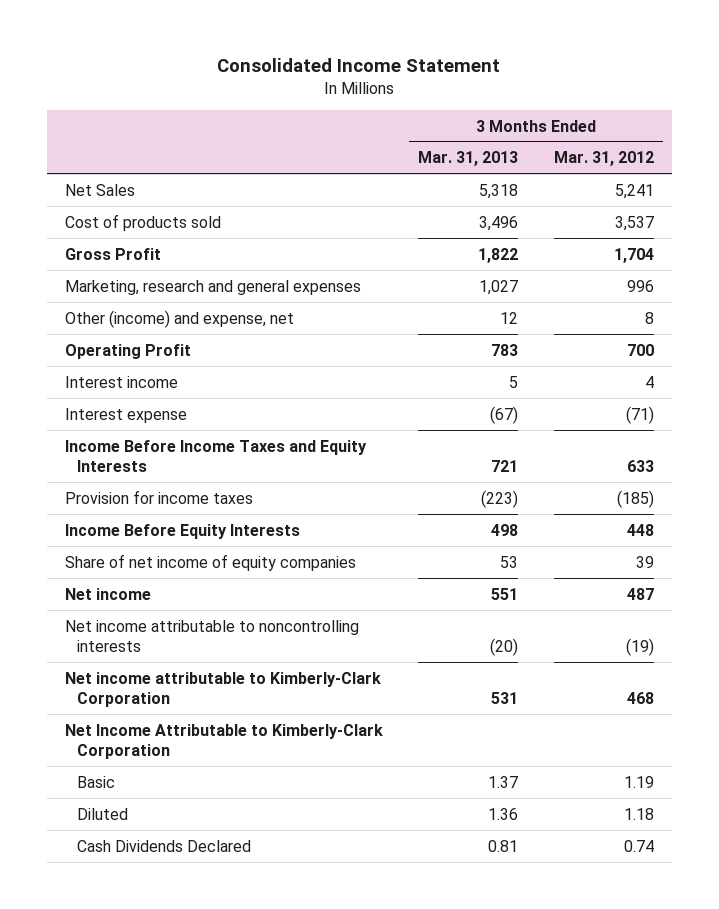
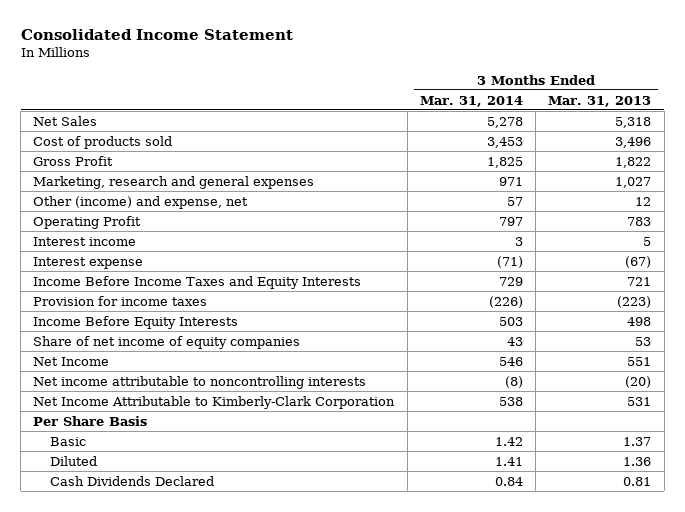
[554,151,655,167] Mar. 31, 2012 -> none
none -> [419,95,523,107] Mar. 31, 2014
[64,587,151,600] Net income -> [33,356,110,366] Net Income
[64,671,381,707] Net income attributable to Kimberly-Clark Corporation -> [33,395,396,409] Net Income Attributable to Kimberly-Clark Corporation
[64,723,383,759] Net Income Attributable to Kimberly-Clark Corporation -> [33,415,148,426] Per Share Basis

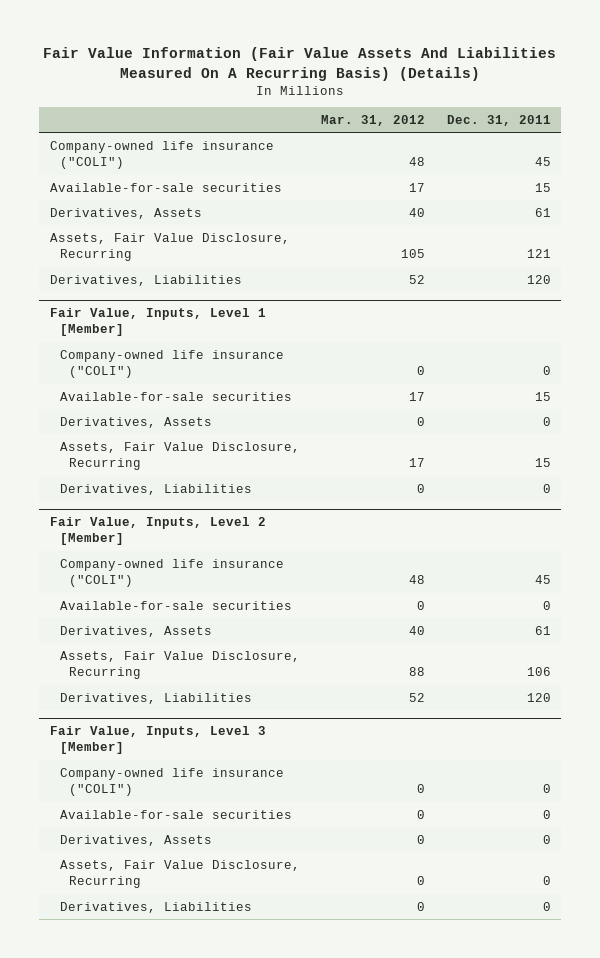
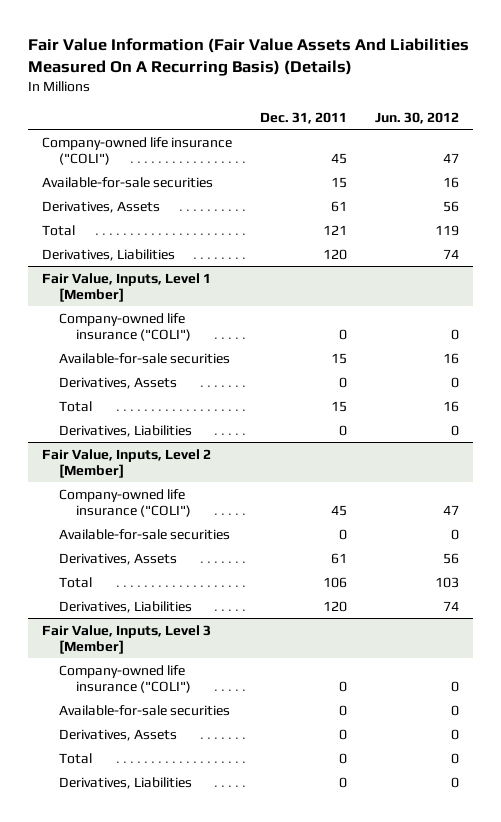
[321,114,426,126] Mar. 31, 2012 -> none
none -> [374,112,459,125] Jun. 30, 2012
[49,232,290,262] Assets, Fair Value Disclosure, Recurring -> [42,224,76,236] Total
[59,441,300,471] Assets, Fair Value Disclosure, Recurring -> [59,400,93,412] Total
[59,650,300,680] Assets, Fair Value Disclosure, Recurring -> [59,576,93,588] Total
[59,859,300,889] Assets, Fair Value Disclosure, Recurring -> [59,752,93,764] Total

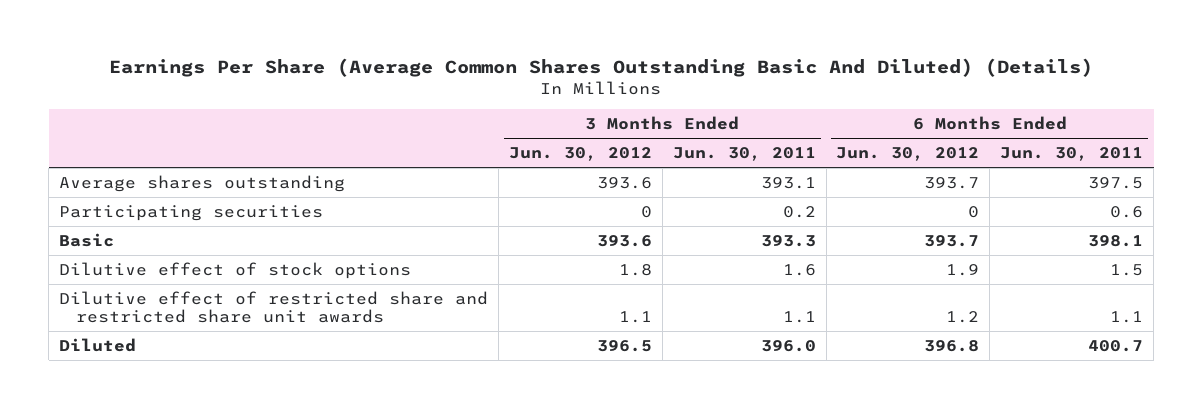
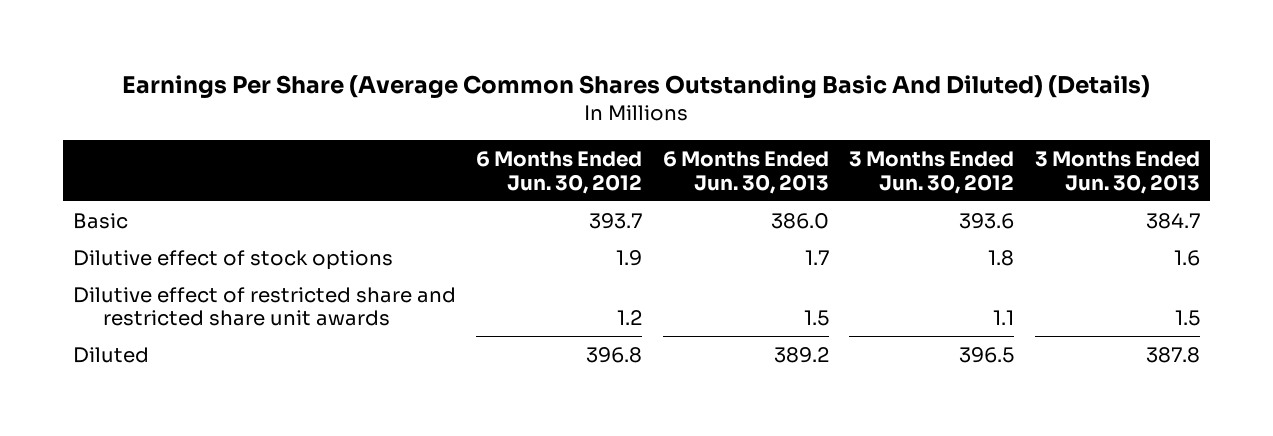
[672,146,816,161] Jun. 30, 2011 -> none
[1000,146,1144,161] Jun. 30, 2011 -> none
none -> [662,151,829,194] 6 Months Ended Jun. 30, 2013
none -> [1034,151,1200,194] 3 Months Ended Jun. 30, 2013
[59,174,346,192] Average shares outstanding -> none
[59,204,324,221] Participating securities -> none

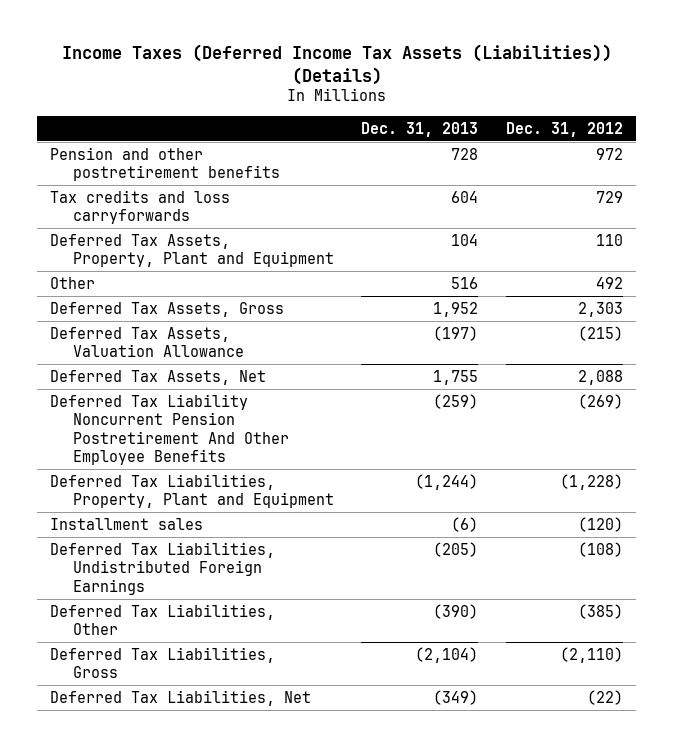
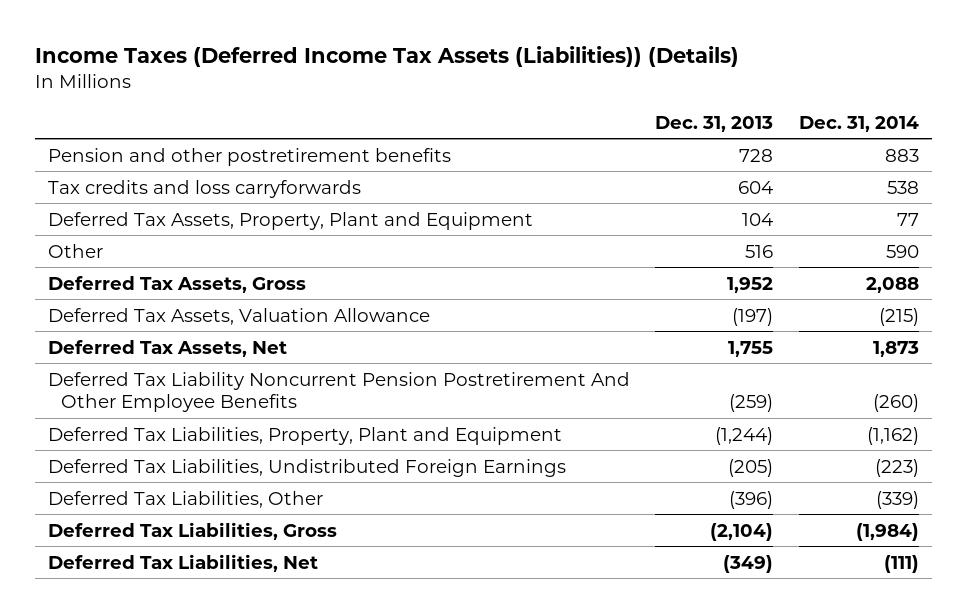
[505,121,623,137] Dec. 31, 2012 -> none
none -> [798,115,919,132] Dec. 31, 2014
[50,517,204,530] Installment sales -> none
[433,603,479,619] (390) -> [729,490,774,509] (396)

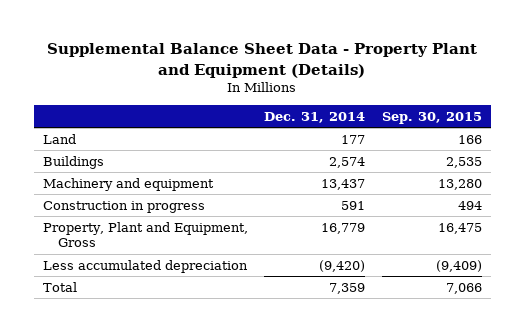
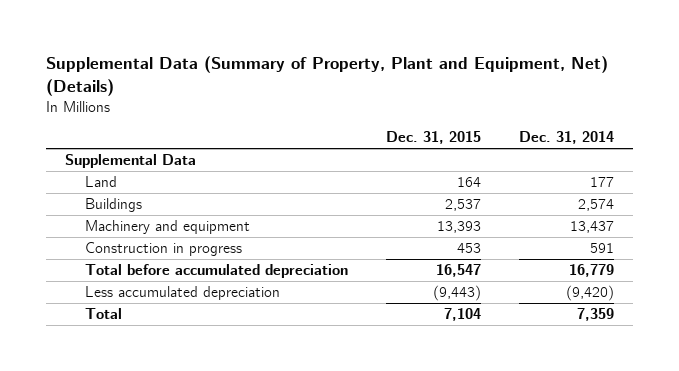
[47,43,478,78] Supplemental Balance Sheet Data - Property Plant and Equipment (Details) -> [45,55,608,96] Supplemental Data (Summary of Property, Plant and Equipment, Net) (Details)
[382,112,483,125] Sep. 30, 2015 -> none
none -> [385,131,481,145] Dec. 31, 2015
none -> [64,153,196,168] Supplemental Data
[42,221,248,248] Property, Plant and Equipment, Gross -> [84,263,348,278] Total before accumulated depreciation

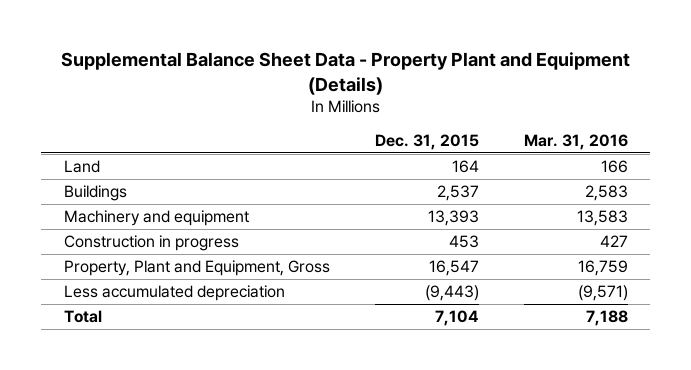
[45,55,608,96] Supplemental Data (Summary of Property, Plant and Equipment, Net) (Details) -> [60,52,630,95] Supplemental Balance Sheet Data - Property Plant and Equipment (Details)
[518,131,614,145] Dec. 31, 2014 -> none
none -> [523,134,628,151] Mar. 31, 2016
[64,153,196,168] Supplemental Data -> none
[84,263,348,278] Total before accumulated depreciation -> [63,260,330,277] Property, Plant and Equipment, Gross

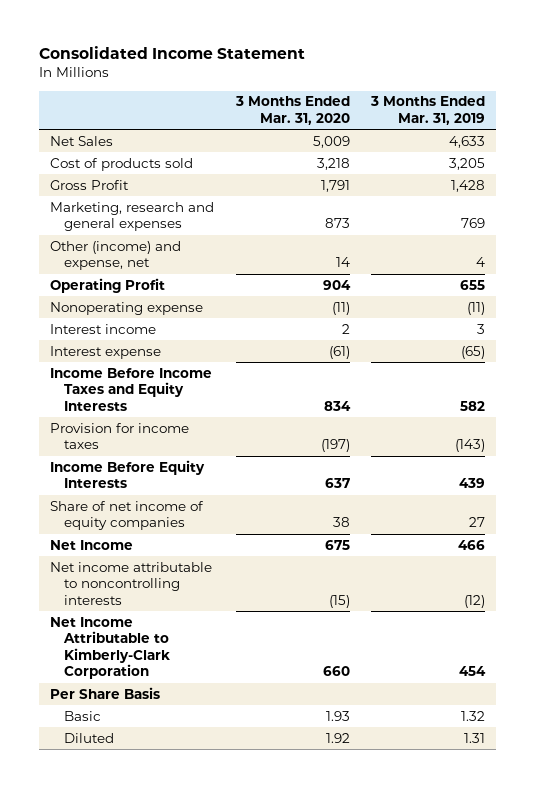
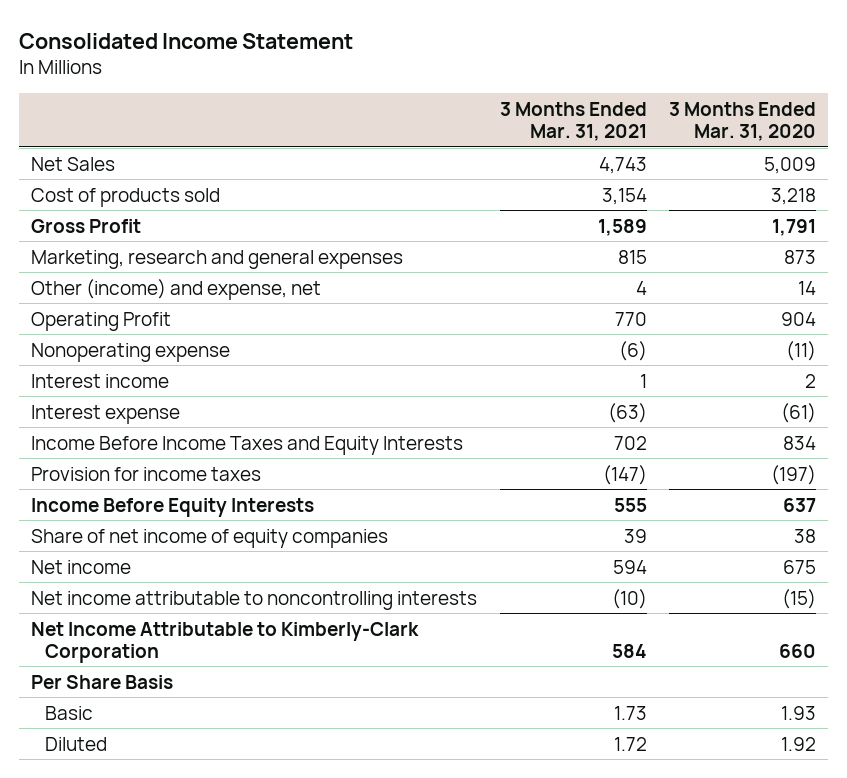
[370,96,486,125] 3 Months Ended Mar. 31, 2019 -> none
none -> [499,101,647,141] 3 Months Ended Mar. 31, 2021
[49,539,133,550] Net Income -> [30,559,131,574] Net income

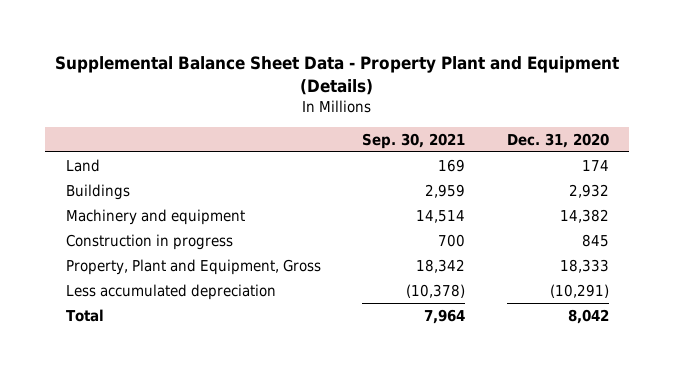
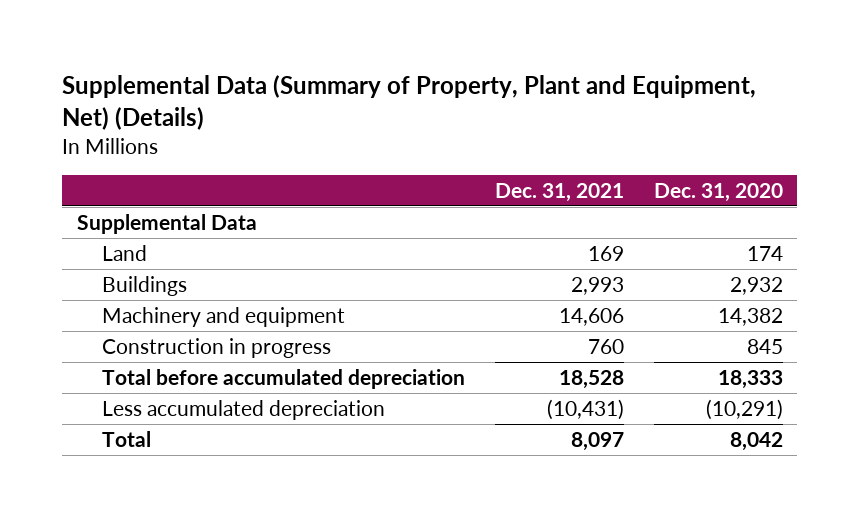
[55,55,620,95] Supplemental Balance Sheet Data - Property Plant and Equipment (Details) -> [61,74,756,131] Supplemental Data (Summary of Property, Plant and Equipment, Net) (Details)
[362,132,466,149] Sep. 30, 2021 -> none
none -> [494,182,624,202] Dec. 31, 2021
none -> [76,214,257,235] Supplemental Data
[66,258,322,275] Property, Plant and Equipment, Gross -> [102,369,466,390] Total before accumulated depreciation

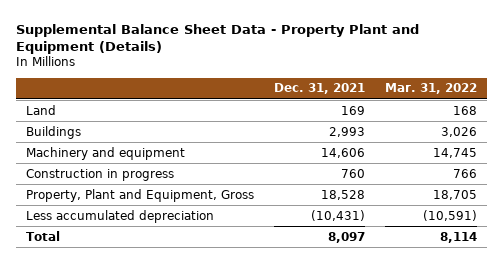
[61,74,756,131] Supplemental Data (Summary of Property, Plant and Equipment, Net) (Details) -> [16,23,420,55] Supplemental Balance Sheet Data - Property Plant and Equipment (Details)
[653,182,783,202] Dec. 31, 2020 -> none
none -> [385,83,478,95] Mar. 31, 2022
[76,214,257,235] Supplemental Data -> none
[102,369,466,390] Total before accumulated depreciation -> [26,188,255,202] Property, Plant and Equipment, Gross

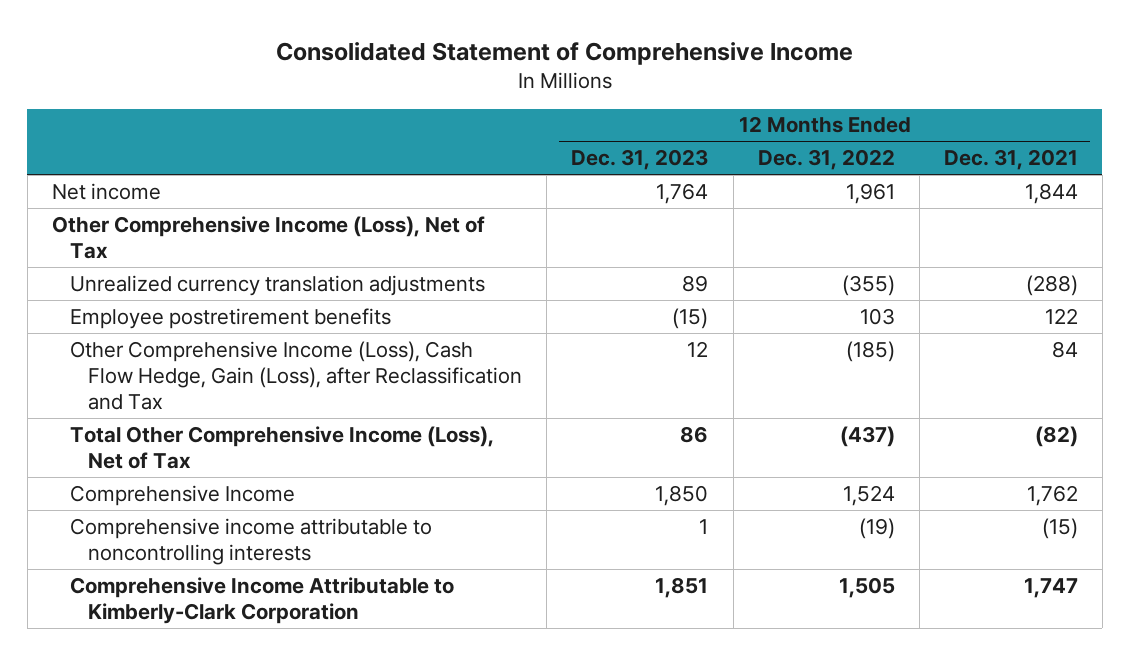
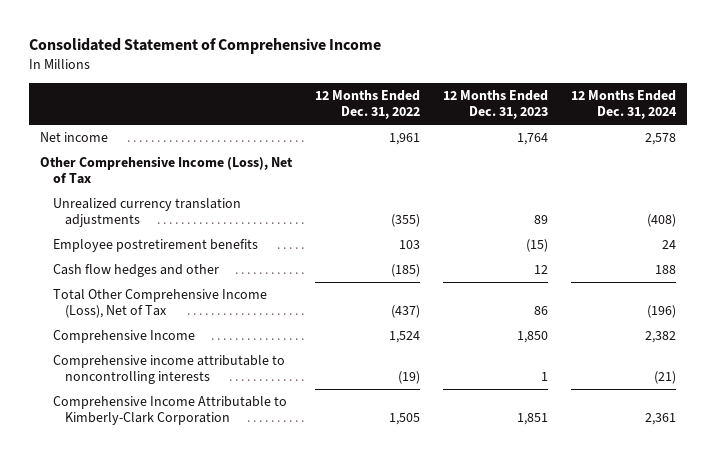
[943,149,1078,171] Dec. 31, 2021 -> none
none -> [570,89,677,120] 12 Months Ended Dec. 31, 2024
[70,340,523,410] Other Comprehensive Income (Loss), Cash Flow Hedge, Gain (Loss), after Reclassification and Tax -> [52,264,219,278] Cash flow hedges and other

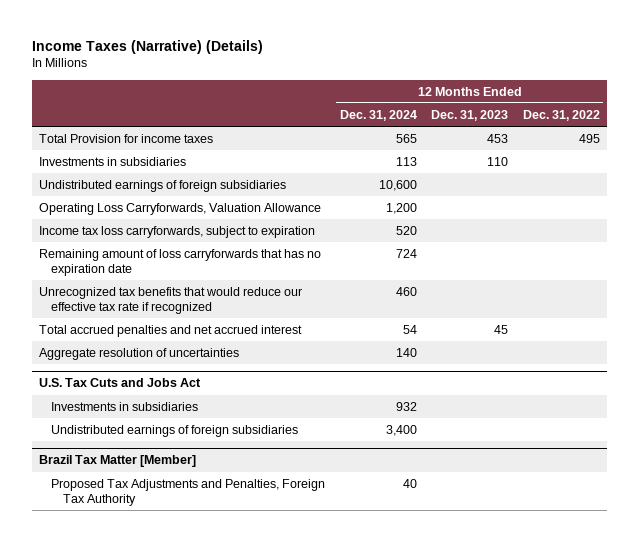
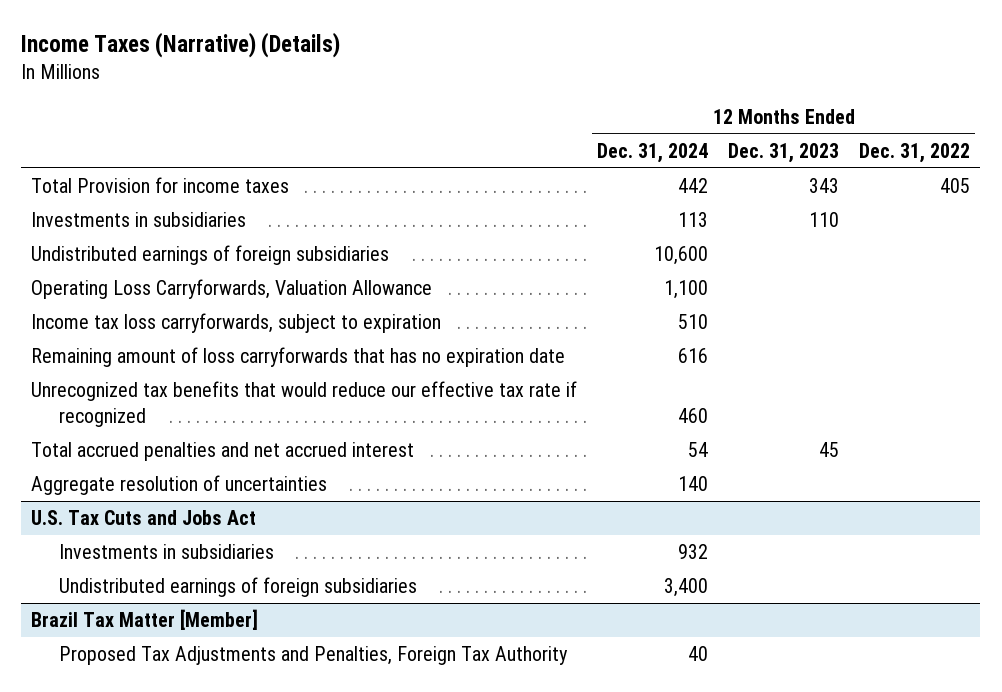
[395,133,417,143] 565 -> [678,178,709,194] 442
[487,133,509,143] 453 -> [809,178,840,194] 343
[578,133,600,143] 495 -> [940,178,971,194] 405
[385,202,417,214] 1,200 -> [664,280,709,300] 1,100
[395,225,417,235] 520 -> [678,314,709,330] 510
[395,248,417,258] 724 -> [678,348,709,364] 616

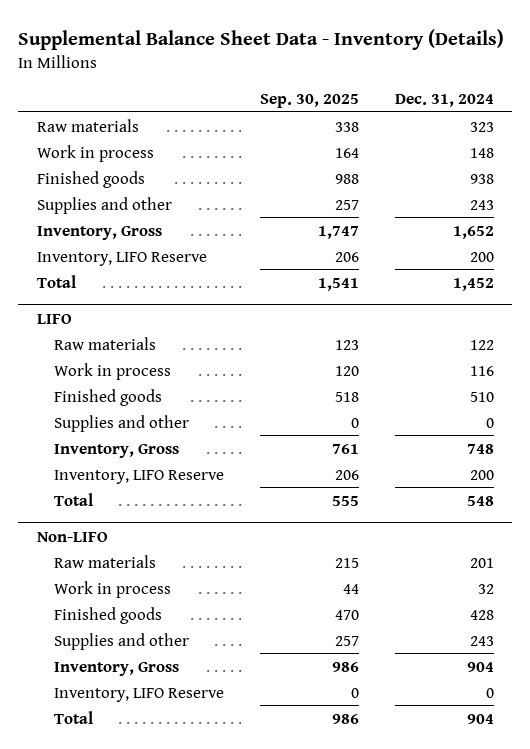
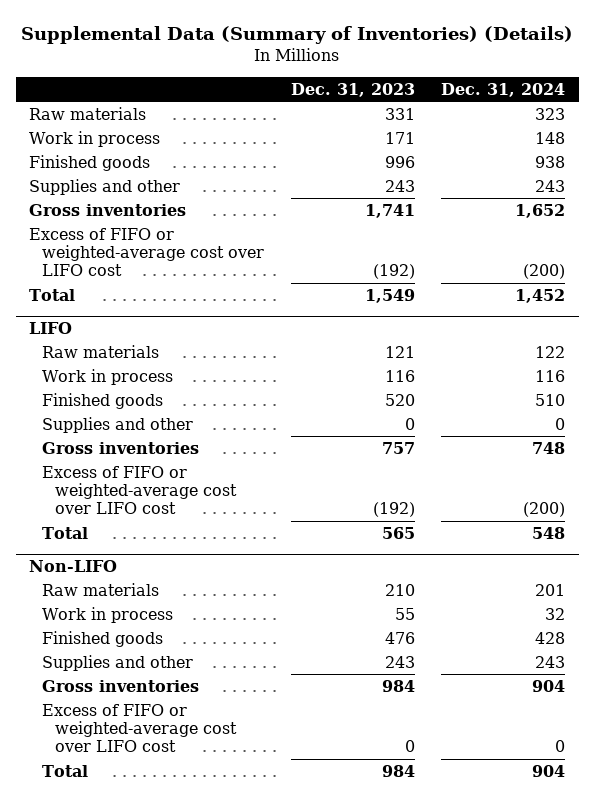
[18,29,505,51] Supplemental Balance Sheet Data - Inventory (Details) -> [21,26,574,45] Supplemental Data (Summary of Inventories) (Details)
[259,93,359,108] Sep. 30, 2025 -> none
none -> [290,82,415,97] Dec. 31, 2023
[36,251,207,266] Inventory, LIFO Reserve -> none
[36,225,162,240] Inventory, Gross -> [29,203,187,216] Gross inventories
none -> [29,227,265,277] Excess of FIFO or weighted-average cost over LIFO cost
[53,469,224,484] Inventory, LIFO Reserve -> none
[53,443,179,458] Inventory, Gross -> [42,441,200,454] Gross inventories
none -> [42,465,237,515] Excess of FIFO or weighted-average cost over LIFO cost
[53,661,179,676] Inventory, Gross -> [42,679,200,692] Gross inventories
[53,687,224,702] Inventory, LIFO Reserve -> [42,703,237,753] Excess of FIFO or weighted-average cost over LIFO cost

